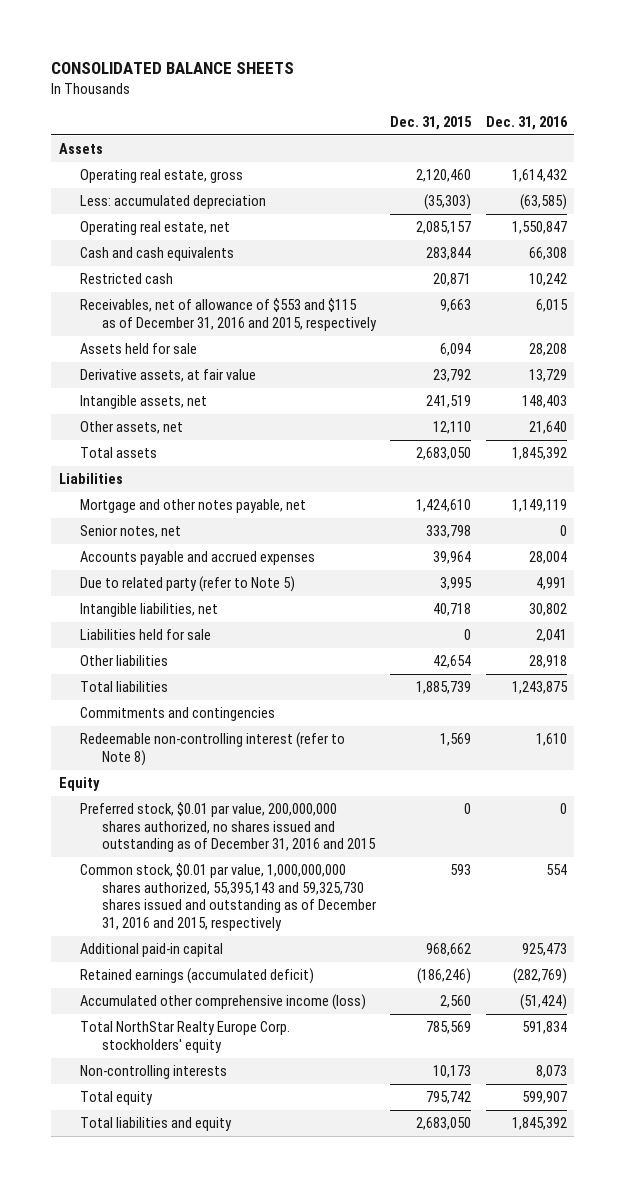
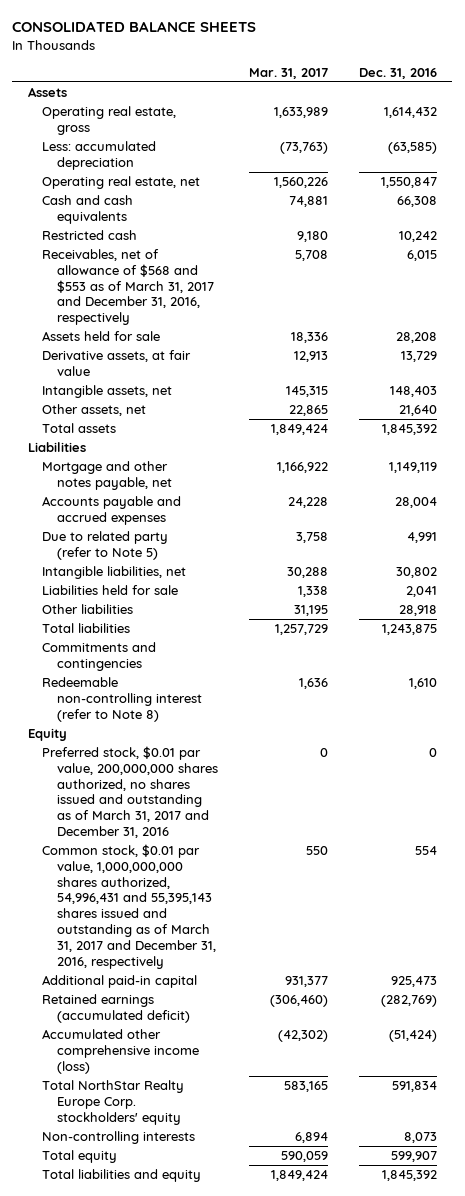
[390,115,473,130] Dec. 31, 2015 -> none
none -> [248,67,328,79] Mar. 31, 2017
[80,298,377,331] Receivables, net of allowance of $553 and $115 as of December 31, 2016 and 2015, respectively -> [42,249,214,326] Receivables, net of allowance of $568 and $553 as of March 31, 2017 and December 31, 2016, respectively
[80,525,182,539] Senior notes, net -> none
[80,802,376,853] Preferred stock, $0.01 par value, 200,000,000 shares authorized, no shares issued and outstanding as of December 31, 2016 and 2015 -> [42,746,218,839] Preferred stock, $0.01 par value, 200,000,000 shares authorized, no shares issued and outstanding as of March 31, 2017 and December 31, 2016
[80,863,376,931] Common stock, $0.01 par value, 1,000,000,000 shares authorized, 55,395,143 and 59,325,730 shares issued and outstanding as of December 31, 2016 and 2015, respectively -> [42,844,216,969] Common stock, $0.01 par value, 1,000,000,000 shares authorized, 54,996,431 and 55,395,143 shares issued and outstanding as of March 31, 2017 and December 31, 2016, respectively

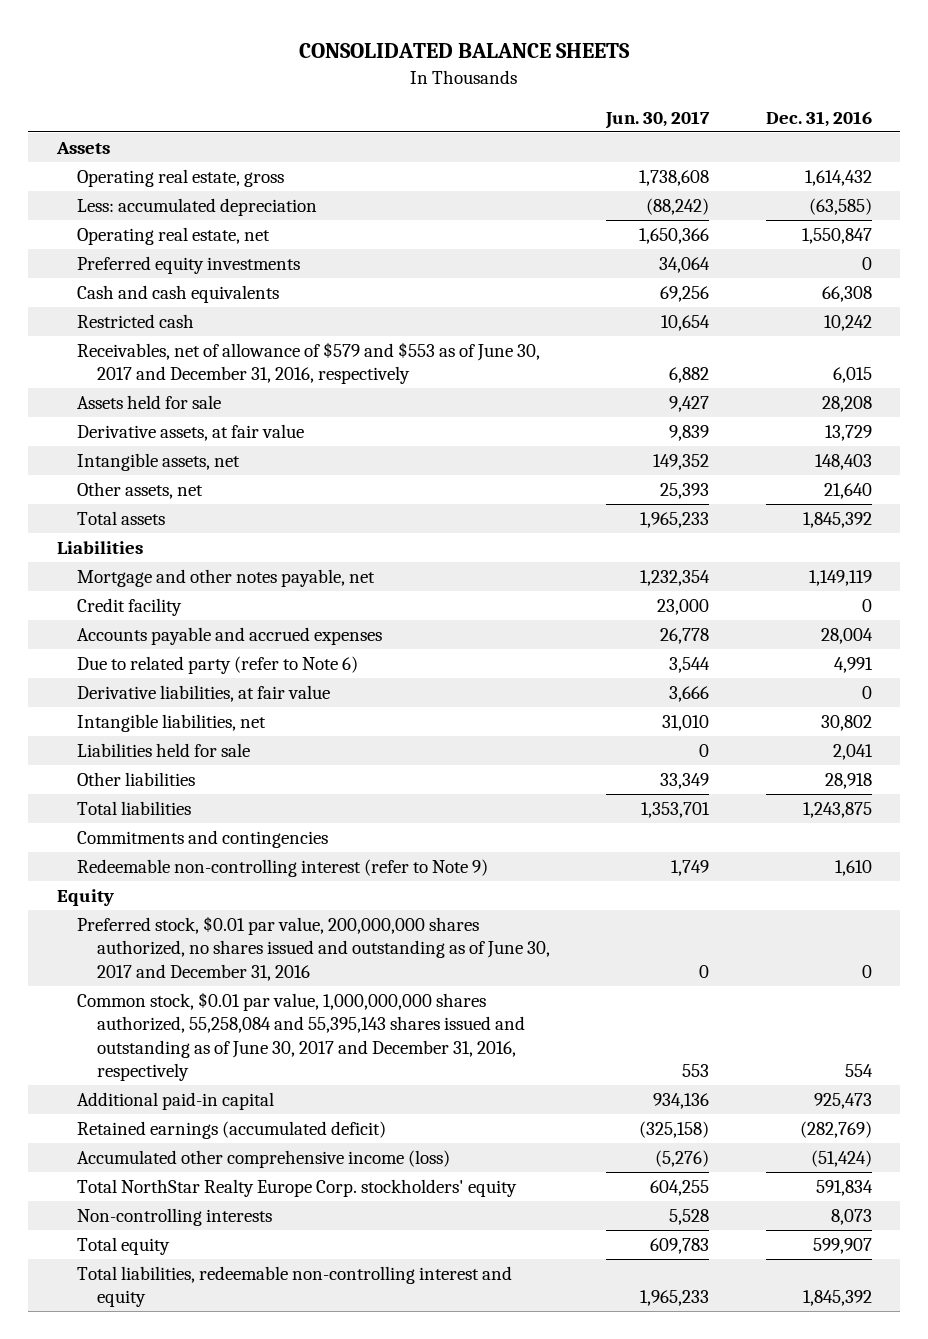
[248,67,328,79] Mar. 31, 2017 -> none
none -> [605,110,711,129] Jun. 30, 2017
none -> [76,255,300,274] Preferred equity investments
[42,249,214,326] Receivables, net of allowance of $568 and $553 as of March 31, 2017 and December 31, 2016, respectively -> [76,341,540,385] Receivables, net of allowance of $579 and $553 as of June 30, 2017 and December 31, 2016, respectively
none -> [76,597,182,616] Credit facility
[42,531,169,560] Due to related party (refer to Note 5) -> [76,655,358,674] Due to related party (refer to Note 6)
none -> [76,684,330,702] Derivative liabilities, at fair value
[42,677,202,722] Redeemable non-controlling interest (refer to Note 8) -> [76,858,488,877] Redeemable non-controlling interest (refer to Note 9)
[42,746,218,839] Preferred stock, $0.01 par value, 200,000,000 shares authorized, no shares issued and outstanding as of March 31, 2017 and December 31, 2016 -> [76,915,551,981] Preferred stock, $0.01 par value, 200,000,000 shares authorized, no shares issued and outstanding as of June 30, 2017 and December 31, 2016
[42,844,216,969] Common stock, $0.01 par value, 1,000,000,000 shares authorized, 54,996,431 and 55,395,143 shares issued and outstanding as of March 31, 2017 and December 31, 2016, respectively -> [76,991,526,1081] Common stock, $0.01 par value, 1,000,000,000 shares authorized, 55,258,084 and 55,395,143 shares issued and outstanding as of June 30, 2017 and December 31, 2016, respectively
[42,1169,202,1183] Total liabilities and equity -> [76,1265,512,1308] Total liabilities, redeemable non-controlling interest and equity

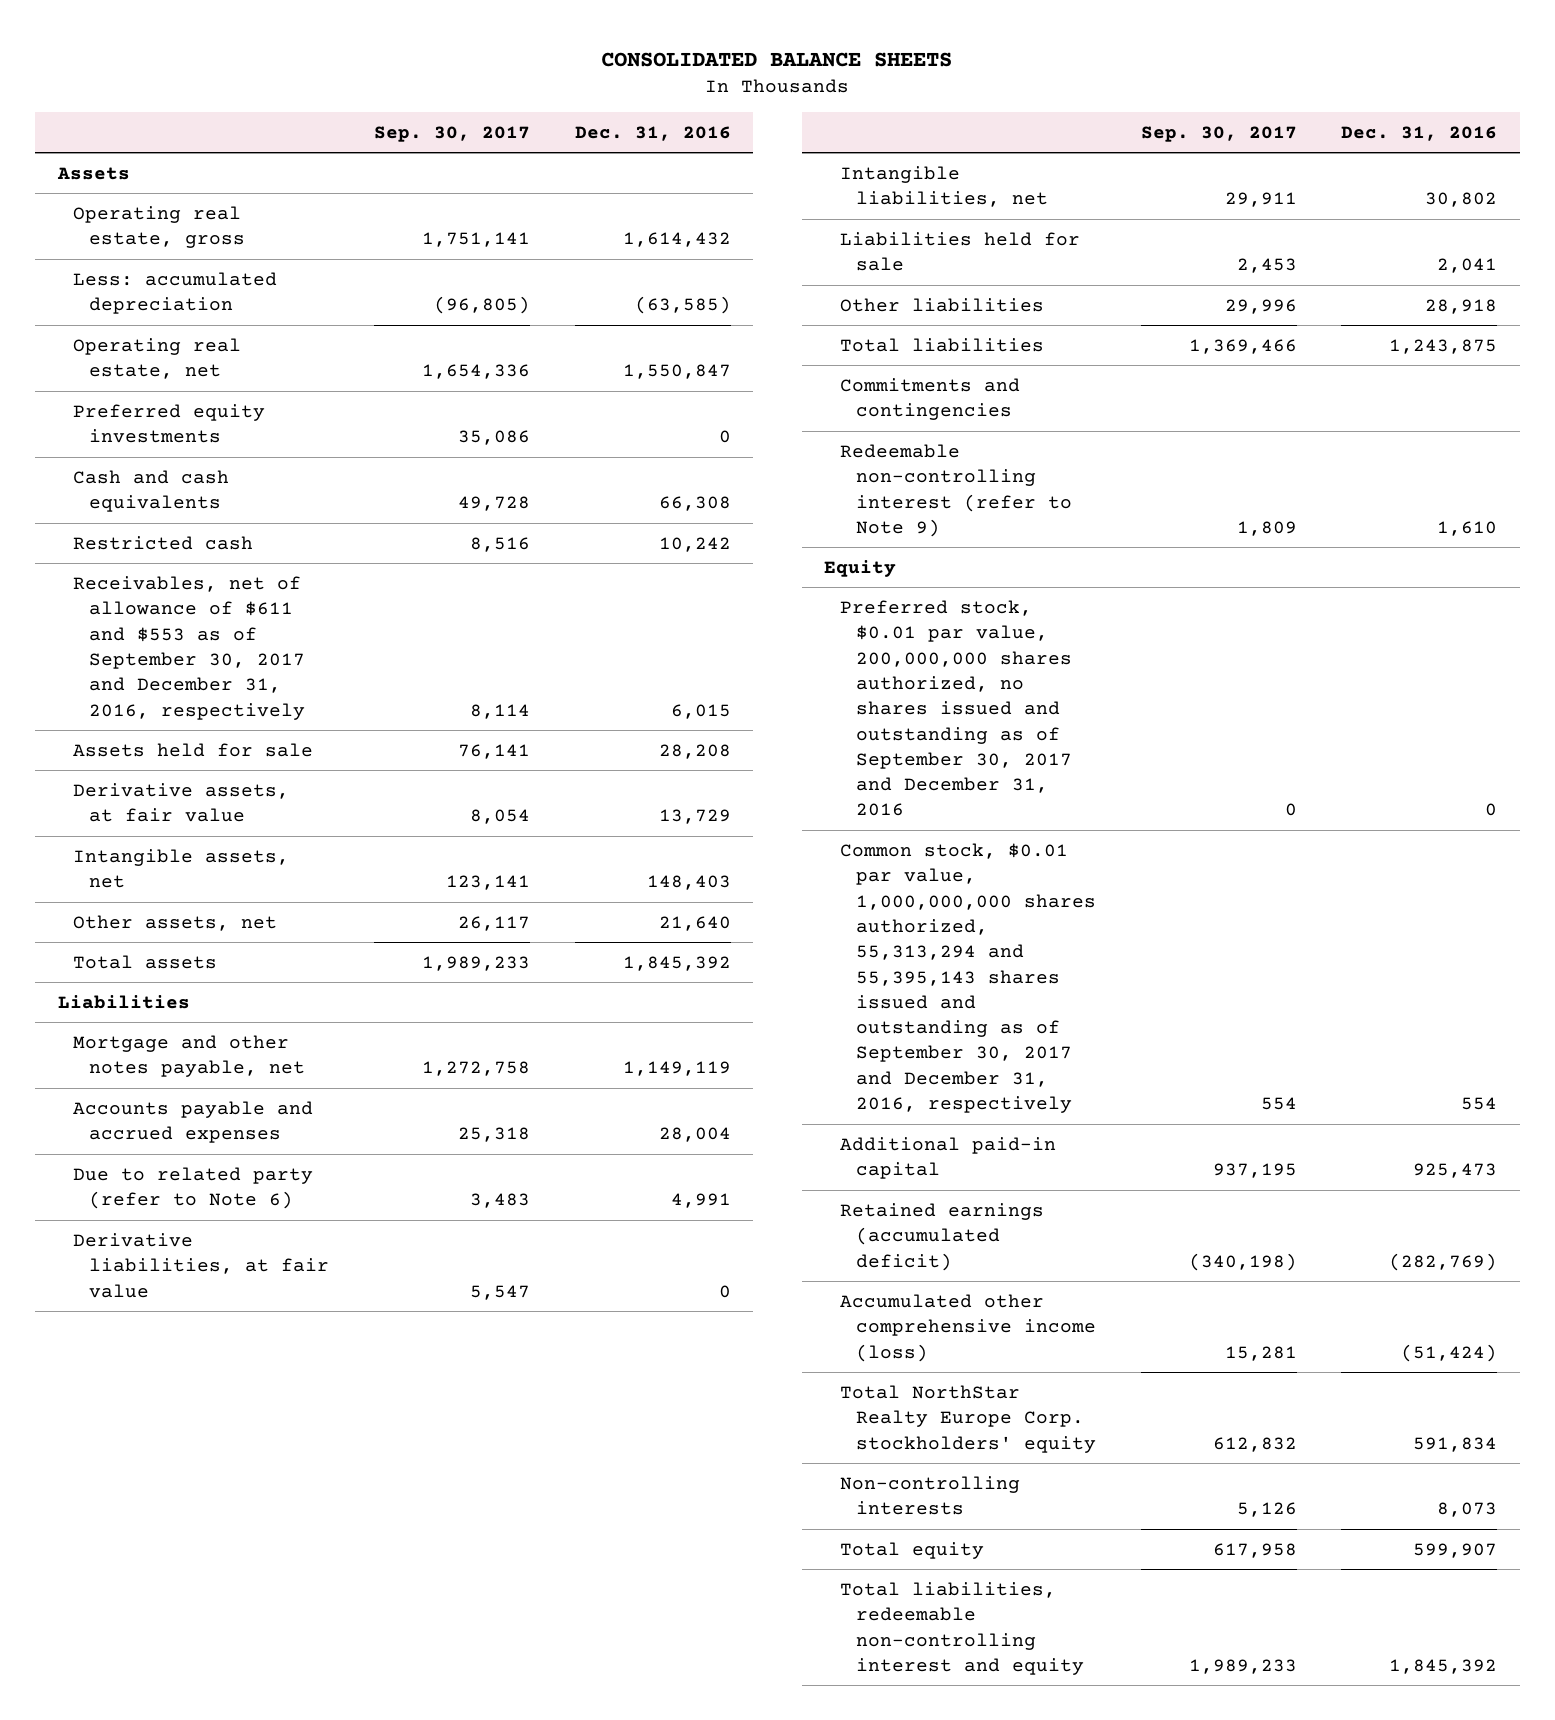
[605,110,711,129] Jun. 30, 2017 -> none
none -> [373,125,530,142] Sep. 30, 2017
[76,341,540,385] Receivables, net of allowance of $579 and $553 as of June 30, 2017 and December 31, 2016, respectively -> [73,575,306,720] Receivables, net of allowance of $611 and $553 as of September 30, 2017 and December 31, 2016, respectively
[76,597,182,616] Credit facility -> none
[76,915,551,981] Preferred stock, $0.01 par value, 200,000,000 shares authorized, no shares issued and outstanding as of June 30, 2017 and December 31, 2016 -> [840,599,1073,817] Preferred stock, $0.01 par value, 200,000,000 shares authorized, no shares issued and outstanding as of September 30, 2017 and December 31, 2016
[76,991,526,1081] Common stock, $0.01 par value, 1,000,000,000 shares authorized, 55,258,084 and 55,395,143 shares issued and outstanding as of June 30, 2017 and December 31, 2016, respectively -> [840,842,1097,1114] Common stock, $0.01 par value, 1,000,000,000 shares authorized, 55,313,294 and 55,395,143 shares issued and outstanding as of September 30, 2017 and December 31, 2016, respectively

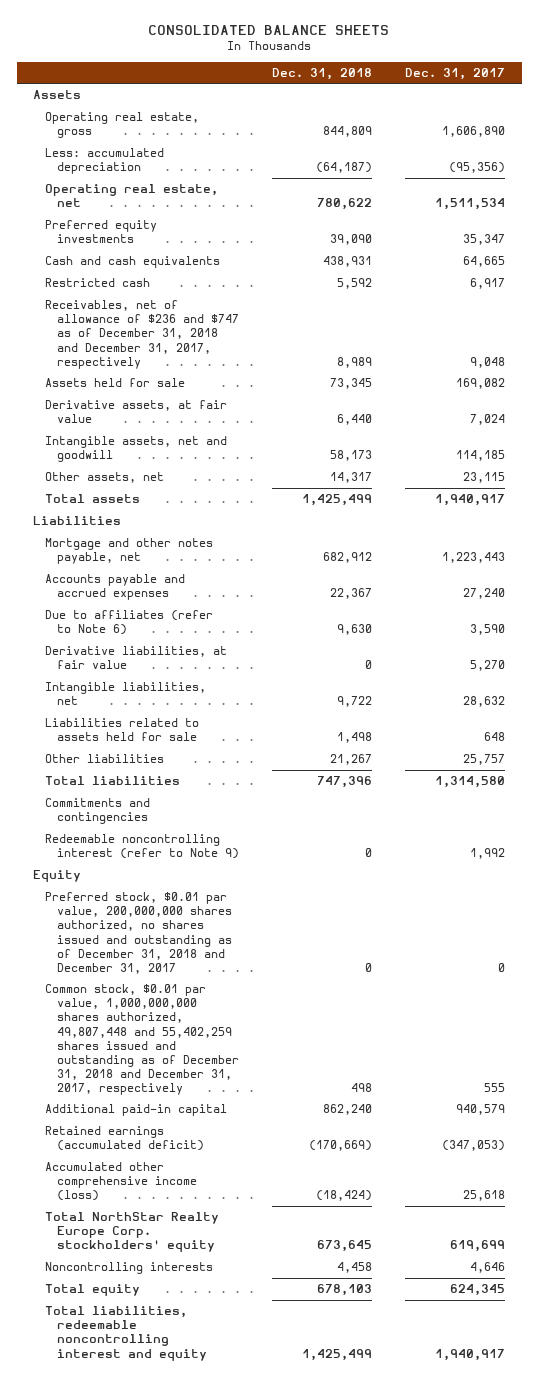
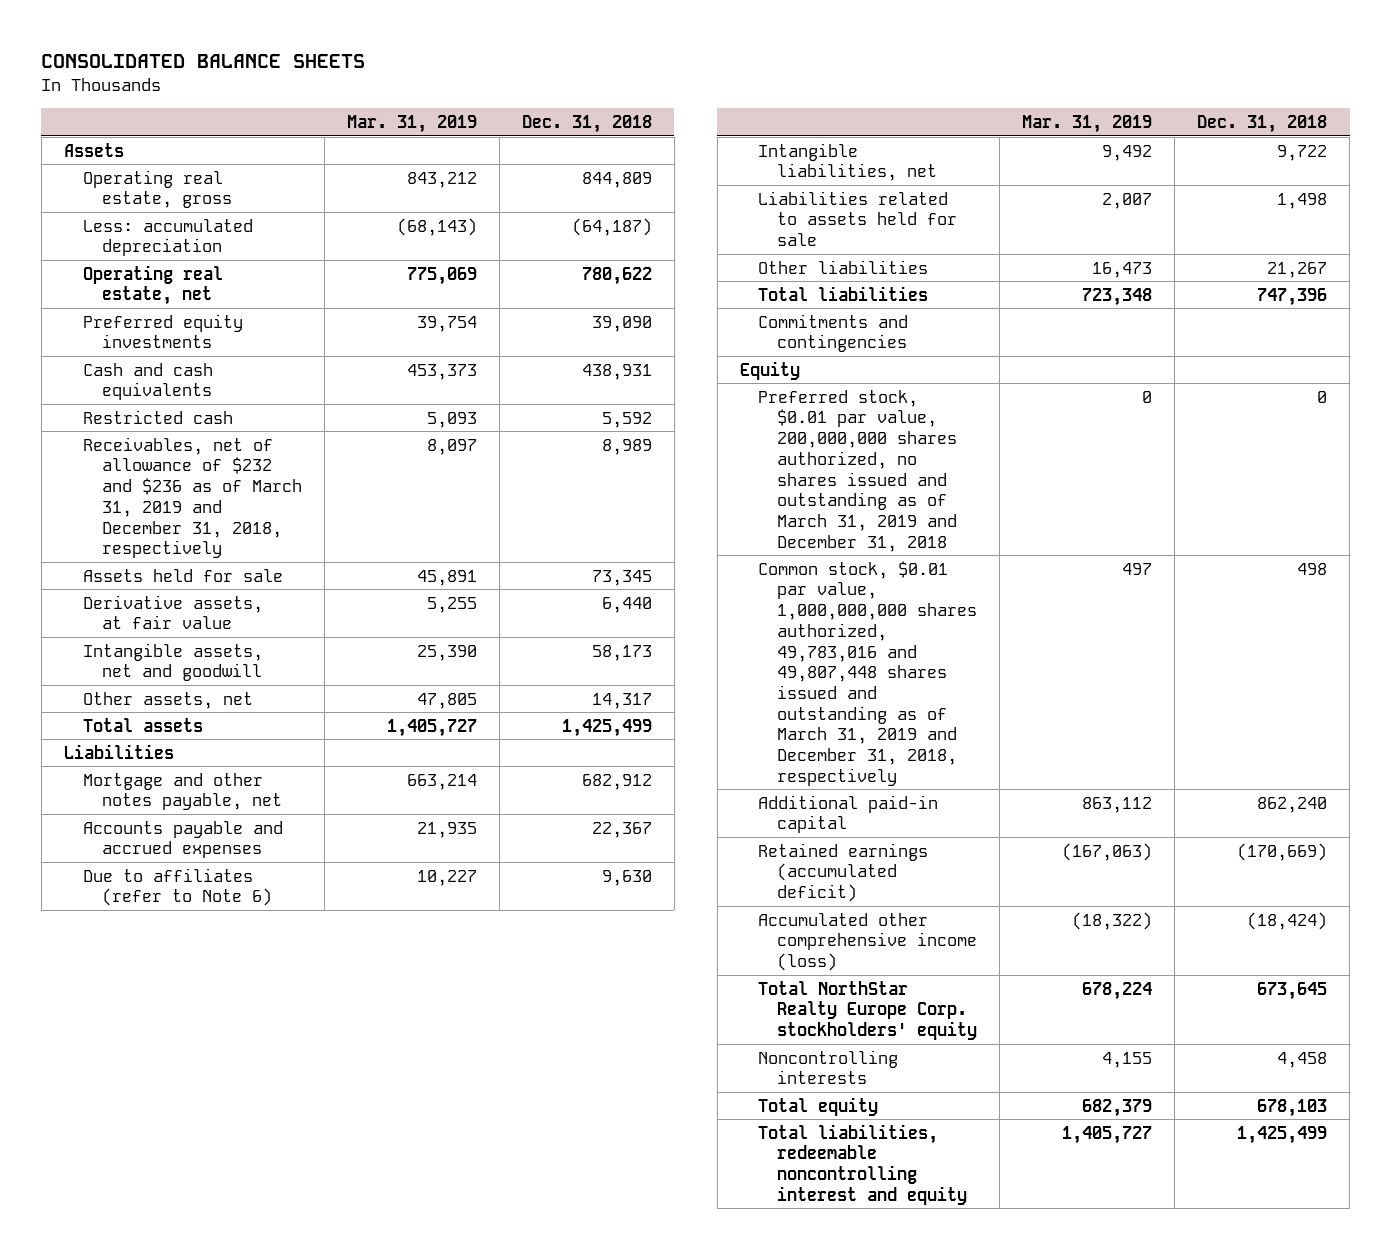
[405,67,506,80] Dec. 31, 2017 -> none
none -> [346,114,477,133] Mar. 31, 2019
[45,300,239,369] Receivables, net of allowance of $236 and $747 as of December 31, 2018 and December 31, 2017, respectively -> [82,436,302,559] Receivables, net of allowance of $232 and $236 as of March 31, 2019 and December 31, 2018, respectively
[45,646,228,670] Derivative liabilities, at fair value -> none
[45,834,239,860] Redeemable noncontrolling interest (refer to Note 9) -> none
[45,892,232,974] Preferred stock, $0.01 par value, 200,000,000 shares authorized, no shares issued and outstanding as of December 31, 2018 and December 31, 2017 -> [758,389,958,552] Preferred stock, $0.01 par value, 200,000,000 shares authorized, no shares issued and outstanding as of March 31, 2019 and December 31, 2018
[45,984,239,1095] Common stock, $0.01 par value, 1,000,000,000 shares authorized, 49,807,448 and 55,402,259 shares issued and outstanding as of December 31, 2018 and December 31, 2017, respectively -> [758,560,978,786] Common stock, $0.01 par value, 1,000,000,000 shares authorized, 49,783,016 and 49,807,448 shares issued and outstanding as of March 31, 2019 and December 31, 2018, respectively

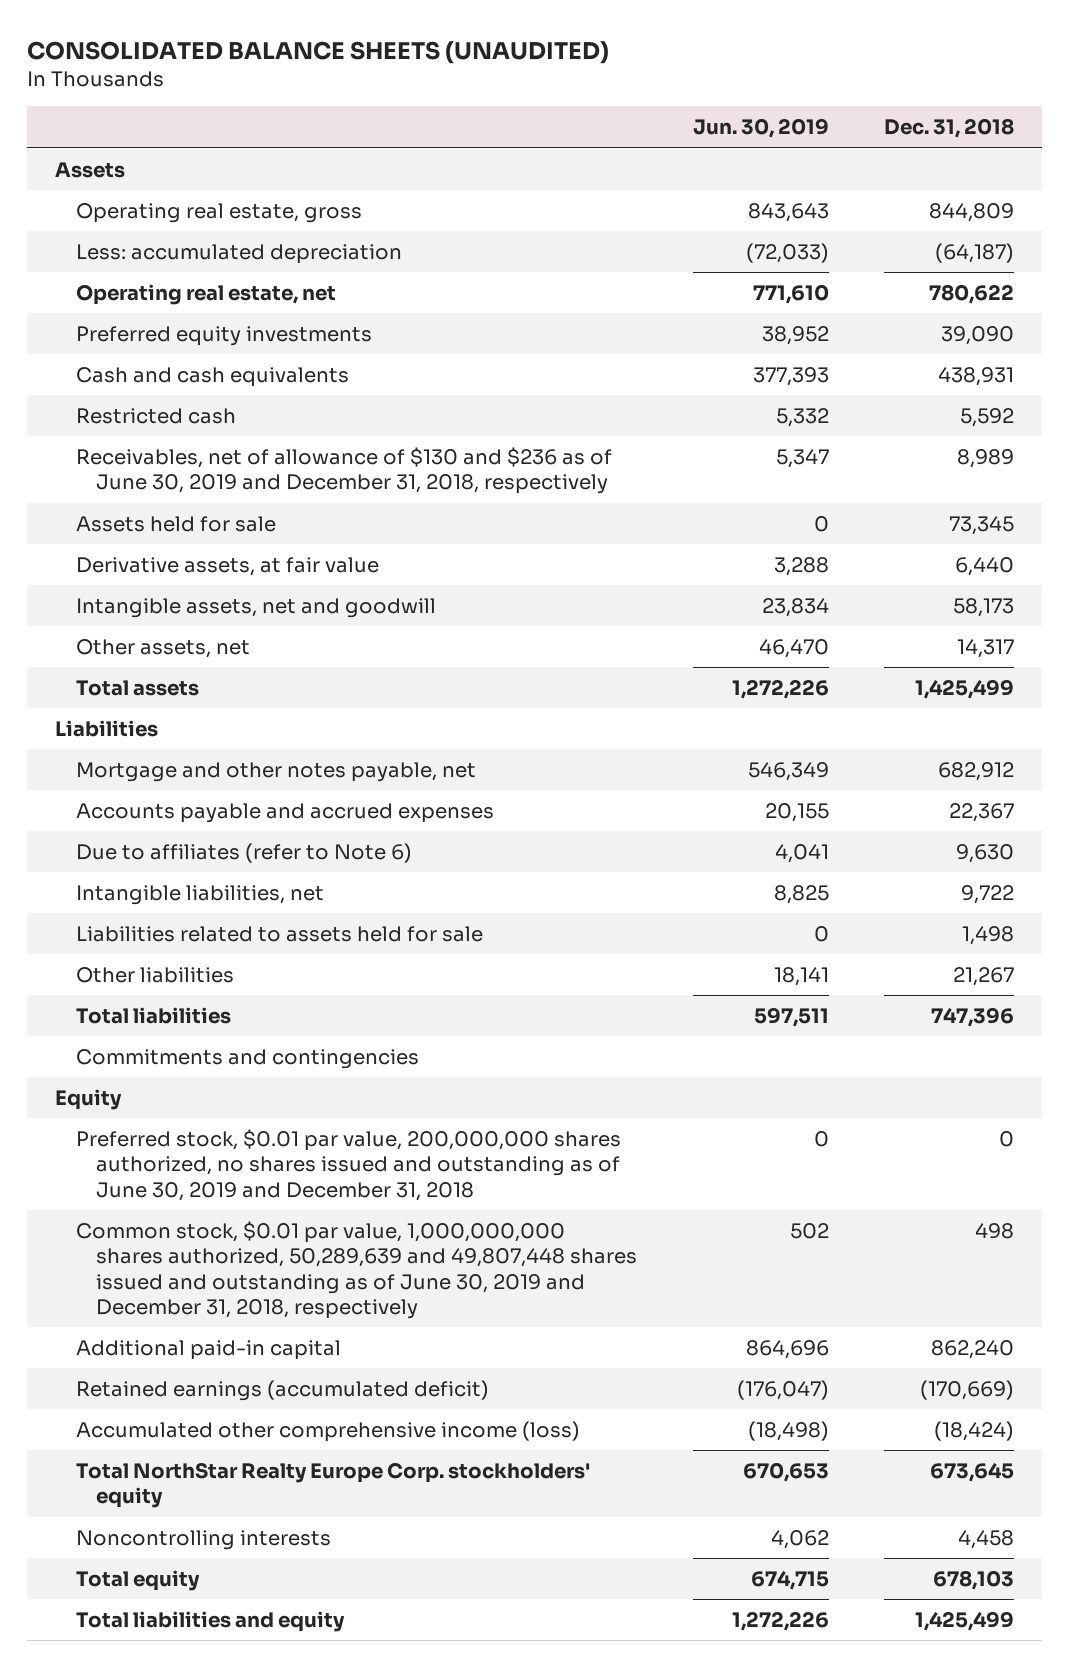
[41,53,366,68] CONSOLIDATED BALANCE SHEETS -> [27,40,610,64] CONSOLIDATED BALANCE SHEETS (UNAUDITED)
[346,114,477,133] Mar. 31, 2019 -> none
none -> [692,118,829,139] Jun. 30, 2019
[82,436,302,559] Receivables, net of allowance of $232 and $236 as of March 31, 2019 and December 31, 2018, respectively -> [75,447,612,495] Receivables, net of allowance of $130 and $236 as of June 30, 2019 and December 31, 2018, respectively
[758,389,958,552] Preferred stock, $0.01 par value, 200,000,000 shares authorized, no shares issued and outstanding as of March 31, 2019 and December 31, 2018 -> [75,1129,621,1201] Preferred stock, $0.01 par value, 200,000,000 shares authorized, no shares issued and outstanding as of June 30, 2019 and December 31, 2018
[758,560,978,786] Common stock, $0.01 par value, 1,000,000,000 shares authorized, 49,783,016 and 49,807,448 shares issued and outstanding as of March 31, 2019 and December 31, 2018, respectively -> [75,1221,638,1320] Common stock, $0.01 par value, 1,000,000,000 shares authorized, 50,289,639 and 49,807,448 shares issued and outstanding as of June 30, 2019 and December 31, 2018, respectively
[758,1123,968,1205] Total liabilities, redeemable noncontrolling interest and equity -> [75,1611,345,1633] Total liabilities and equity

